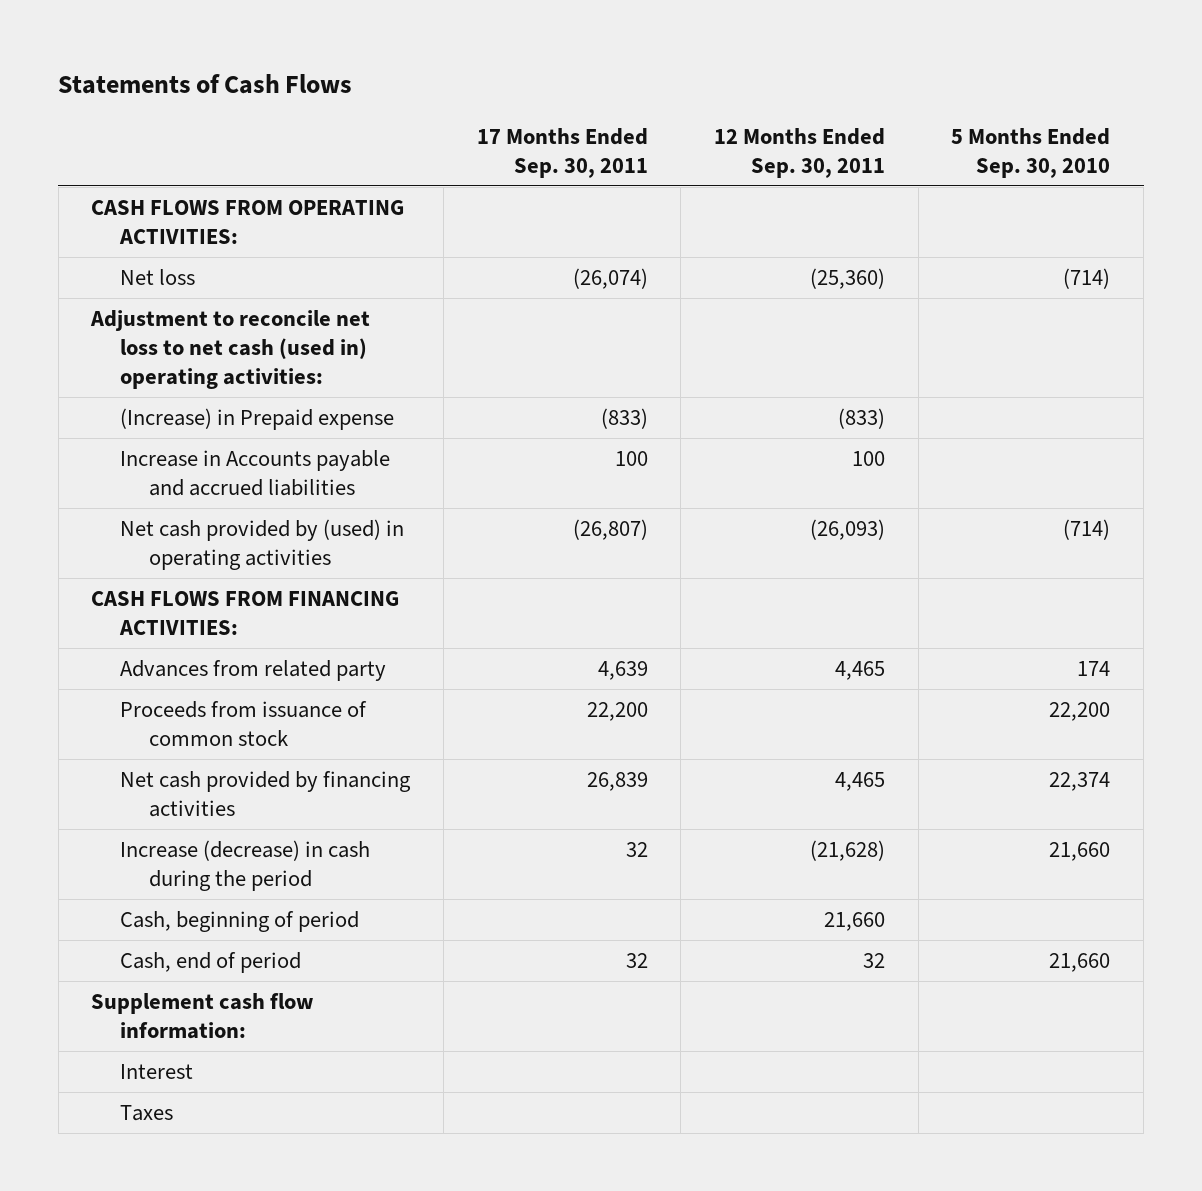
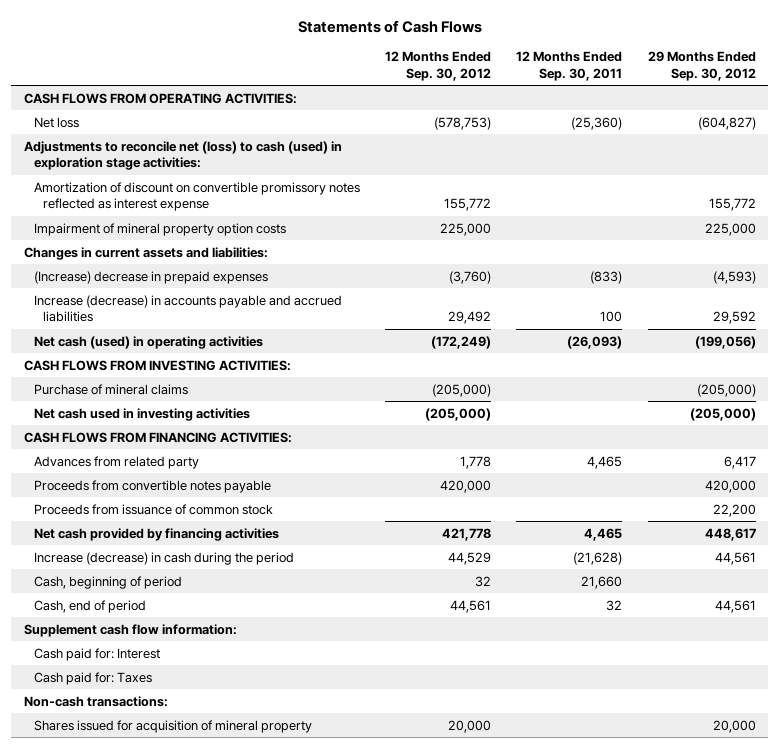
[476,127,648,178] 17 Months Ended Sep. 30, 2011 -> none
[951,127,1111,178] 5 Months Ended Sep. 30, 2010 -> none
none -> [385,51,492,81] 12 Months Ended Sep. 30, 2012
none -> [647,51,756,81] 29 Months Ended Sep. 30, 2012
[90,310,371,389] Adjustment to reconcile net loss to net cash (used in) operating activities: -> [24,140,343,171] Adjustments to reconcile net (loss) to cash (used) in exploration stage activities:
none -> [33,181,360,212] Amortization of discount on convertible promissory notes reflected as interest expense
none -> [33,222,286,236] Impairment of mineral property option costs
none -> [24,246,269,260] Changes in current assets and liabilities:
[120,408,395,431] (Increase) in Prepaid expense -> [33,270,268,284] (Increase) decrease in prepaid expenses
[120,450,391,496] Increase in Accounts payable and accrued liabilities -> [33,294,342,323] Increase (decrease) in accounts payable and accrued liabilities
[120,519,405,570] Net cash provided by (used) in operating activities -> [33,335,263,349] Net cash (used) in operating activities
none -> [24,359,292,371] CASH FLOWS FROM INVESTING ACTIVITIES:
none -> [33,383,188,395] Purchase of mineral claims
none -> [33,407,250,421] Net cash used in investing activities
none -> [33,479,271,493] Proceeds from convertible notes payable
[120,1064,194,1080] Interest -> [33,647,160,661] Cash paid for: Interest
[120,1105,174,1122] Taxes -> [33,671,152,685] Cash paid for: Taxes
none -> [24,695,169,707] Non-cash transactions:
none -> [33,719,312,733] Shares issued for acquisition of mineral property

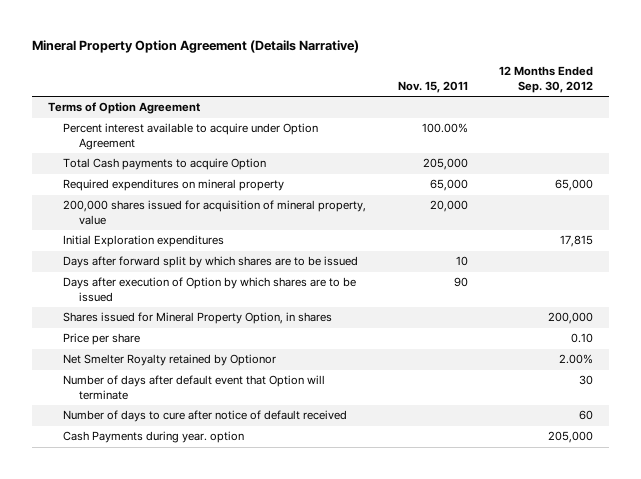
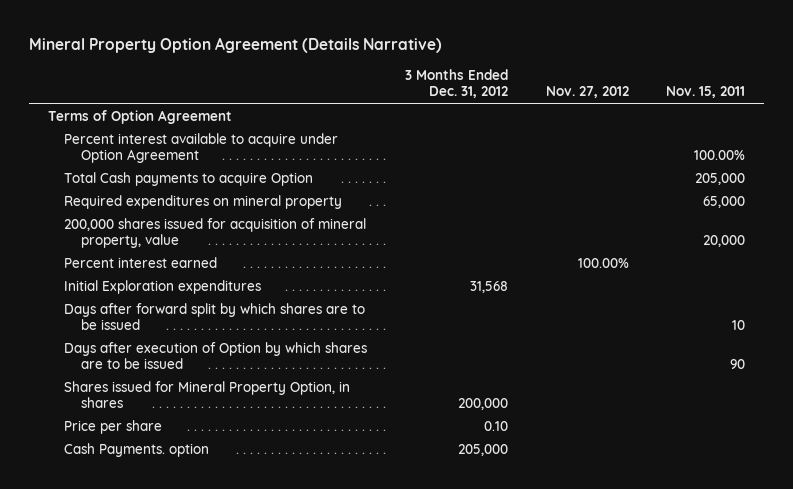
[499,66,594,93] 12 Months Ended Sep. 30, 2012 -> none
none -> [404,69,508,99] 3 Months Ended Dec. 31, 2012
none -> [545,86,629,99] Nov. 27, 2012
none -> [64,256,218,268] Percent interest earned
[63,354,277,367] Net Smelter Royalty retained by Optionor -> none
[63,375,326,400] Number of days after default event that Option will terminate -> none
[63,410,348,423] Number of days to cure after notice of default received -> none
[63,431,245,444] Cash Payments during year. option -> [64,442,210,457] Cash Payments. option

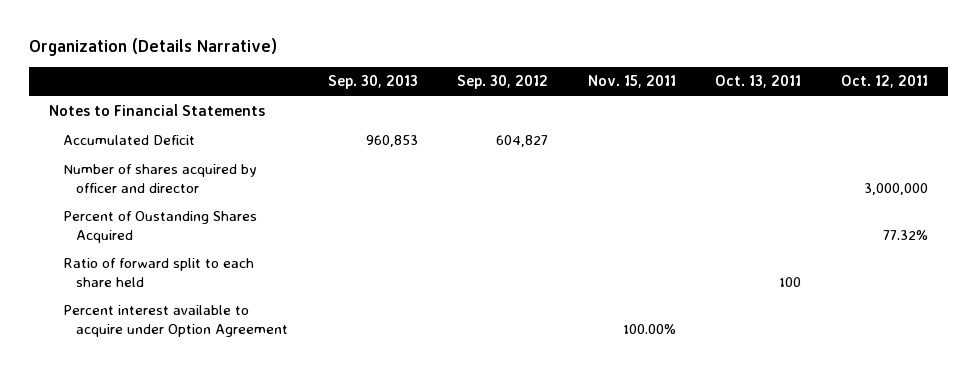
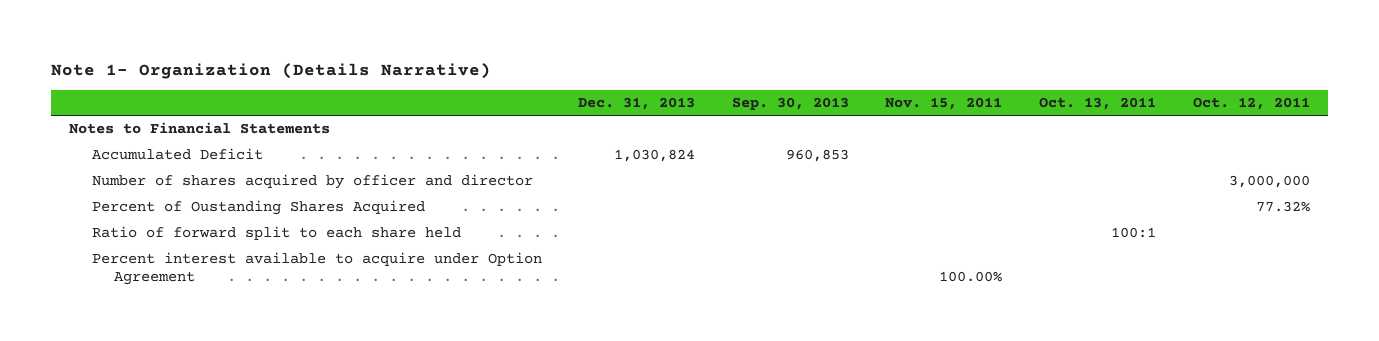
[29,38,278,57] Organization (Details Narrative) -> [50,62,491,79] Note 1- Organization (Details Narrative)
[457,75,549,90] Sep. 30, 2012 -> none
none -> [578,97,696,111] Dec. 31, 2013
[779,277,802,288] 100 -> [1111,227,1157,239] 100:1

